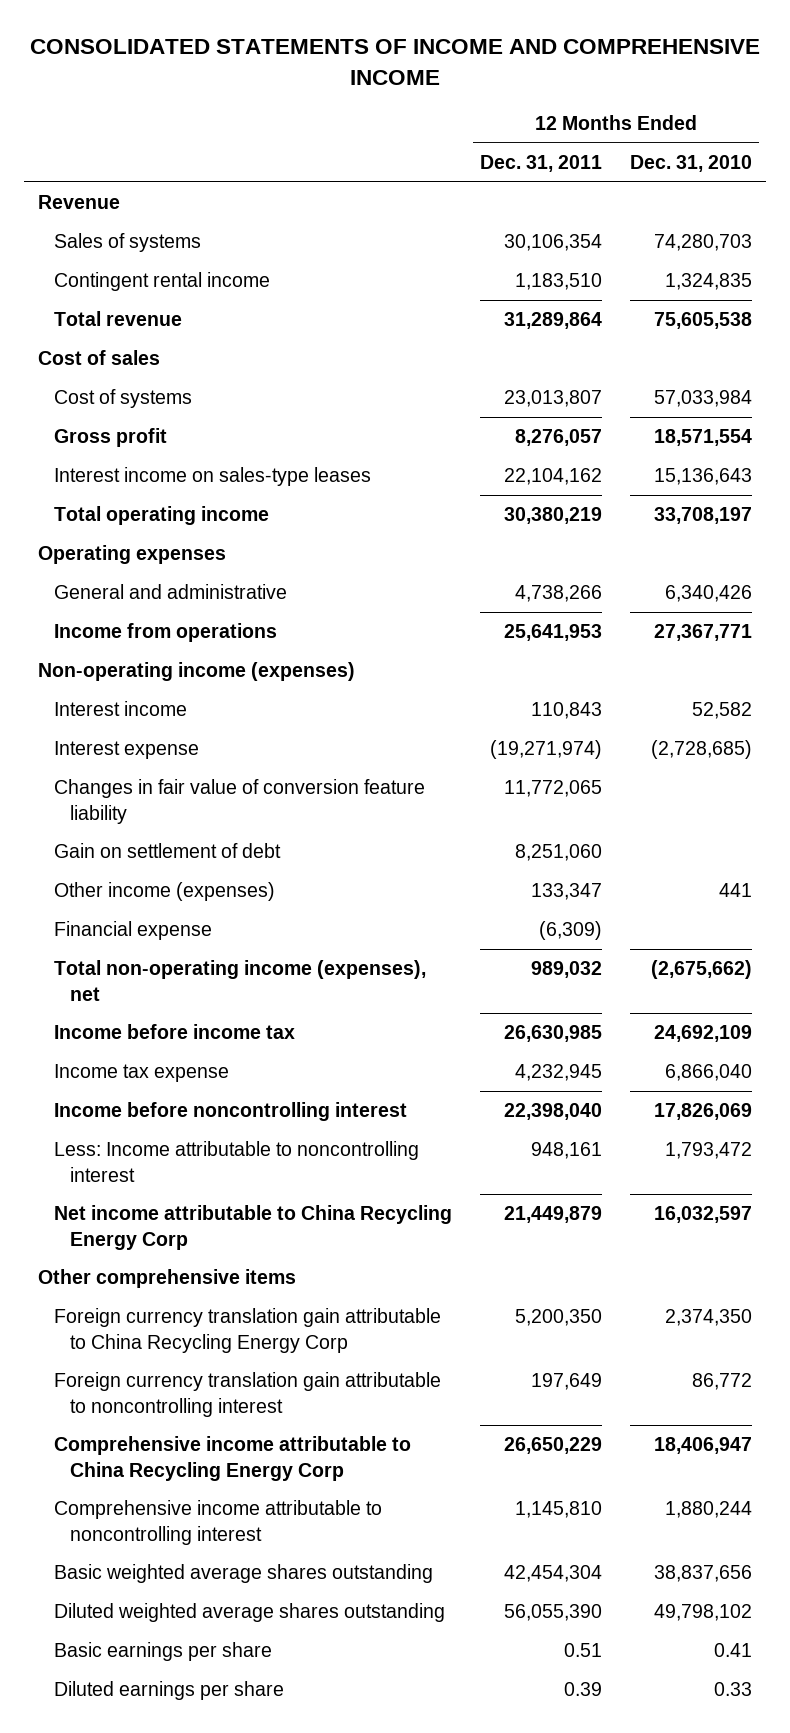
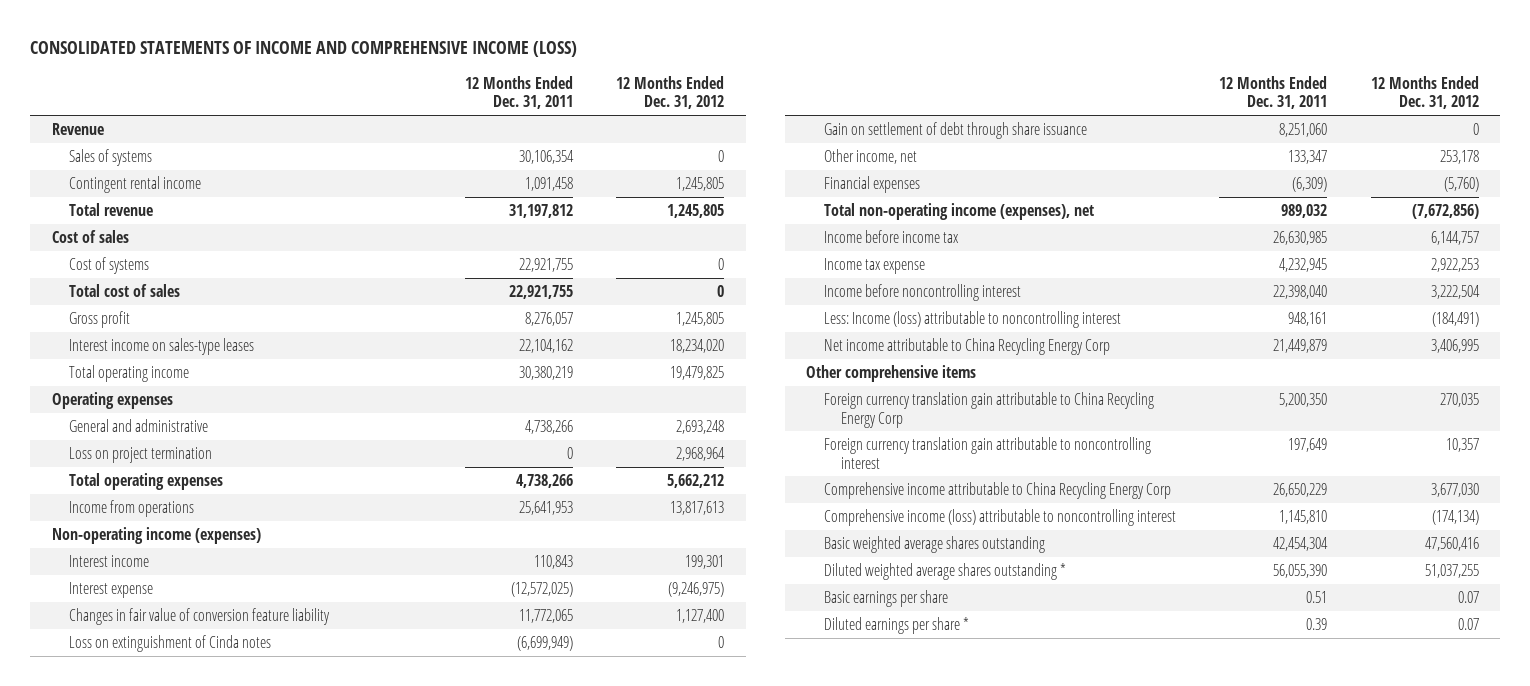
[30,39,761,85] CONSOLIDATED STATEMENTS OF INCOME AND COMPREHENSIVE INCOME -> [30,41,578,58] CONSOLIDATED STATEMENTS OF INCOME AND COMPREHENSIVE INCOME (LOSS)
[630,155,753,173] Dec. 31, 2010 -> none
none -> [616,75,725,110] 12 Months Ended Dec. 31, 2012
[515,273,603,291] 1,183,510 -> [524,176,573,191] 1,091,458
[504,312,603,330] 31,289,864 -> [508,203,573,218] 31,197,812
[504,390,603,408] 23,013,807 -> [518,257,573,272] 22,921,755
none -> [69,283,181,297] Total cost of sales
none -> [69,446,213,463] Loss on project termination
none -> [69,472,224,490] Total operating expenses
[490,740,603,760] (19,271,974) -> [510,581,573,597] (12,572,025)
[54,843,282,859] Gain on settlement of debt -> [69,634,272,652] Loss on extinguishment of Cinda notes
[515,844,603,862] 8,251,060 -> [516,635,573,651] (6,699,949)
none -> [823,121,1087,139] Gain on settlement of debt through share issuance
[54,882,276,902] Other income (expenses) -> [823,148,917,164] Other income, net
[54,921,213,941] Financial expense -> [823,175,920,193] Financial expenses
[54,1141,420,1182] Less: Income attributable to noncontrolling interest -> [823,310,1121,328] Less: Income (loss) attributable to noncontrolling interest
[54,1500,383,1545] Comprehensive income attributable to noncontrolling interest -> [823,508,1176,526] Comprehensive income (loss) attributable to noncontrolling interest
[54,1603,446,1623] Diluted weighted average shares outstanding -> [823,562,1066,580] Diluted weighted average shares outstanding *
[54,1681,285,1701] Diluted earnings per share -> [823,616,969,634] Diluted earnings per share *

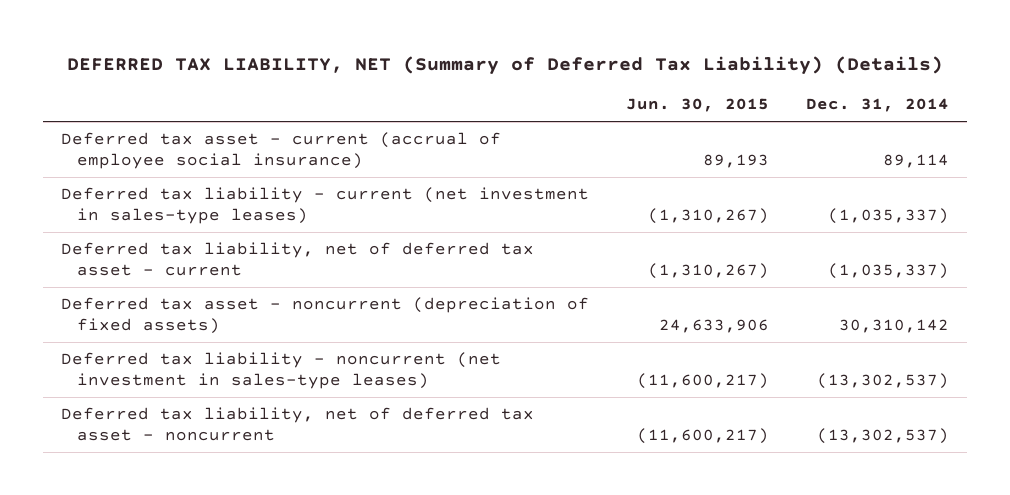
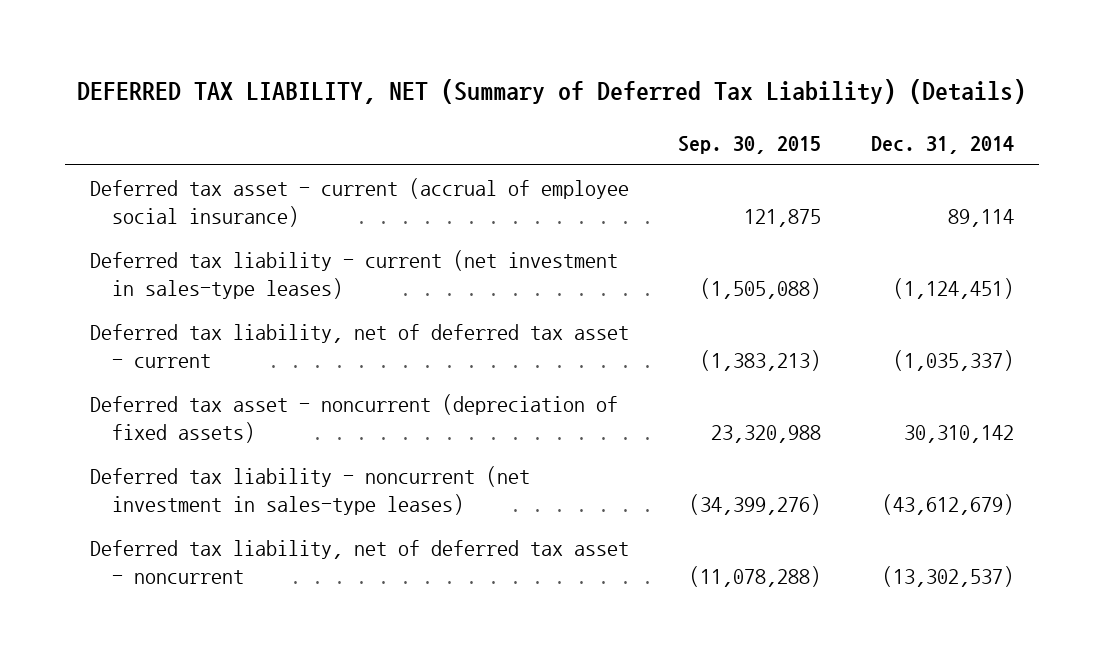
[626,98,770,113] Jun. 30, 2015 -> none
none -> [678,135,822,154] Sep. 30, 2015
[828,207,950,224] (1,035,337) -> [892,278,1014,300] (1,124,451)
[817,372,950,389] (13,302,537) -> [881,494,1014,516] (43,612,679)

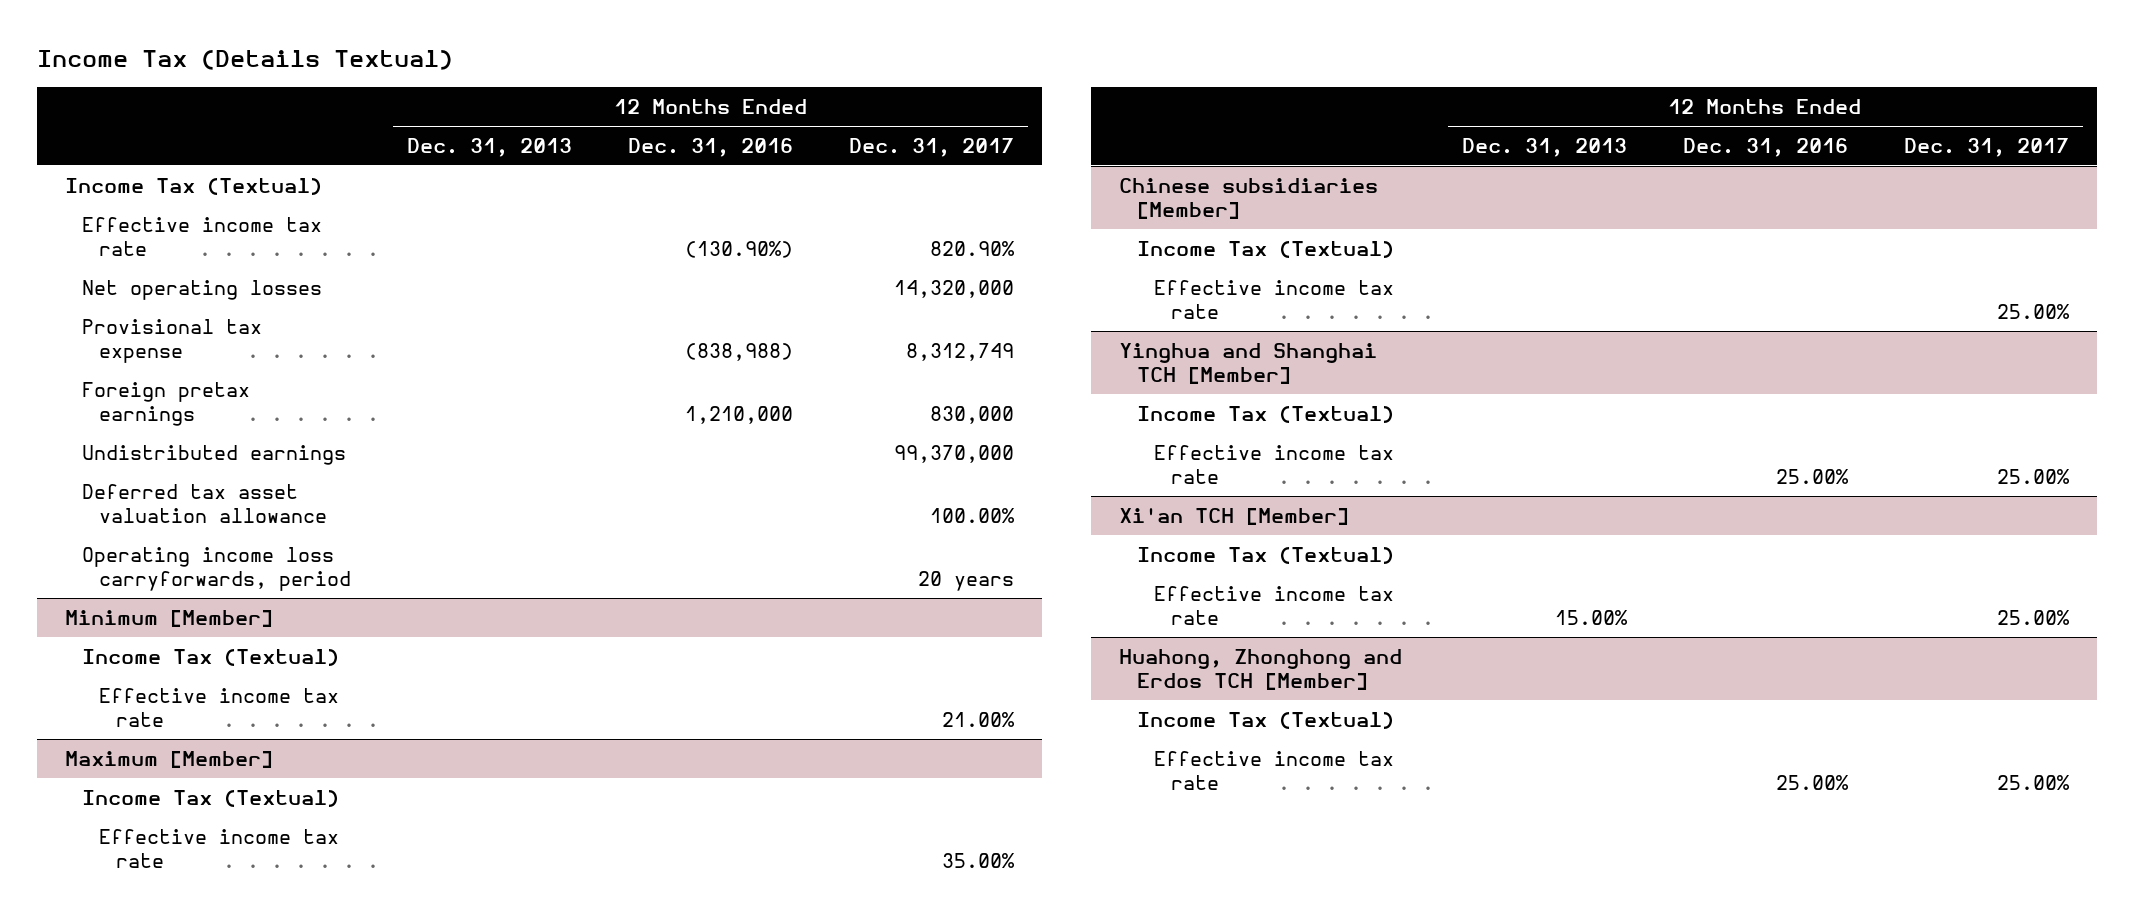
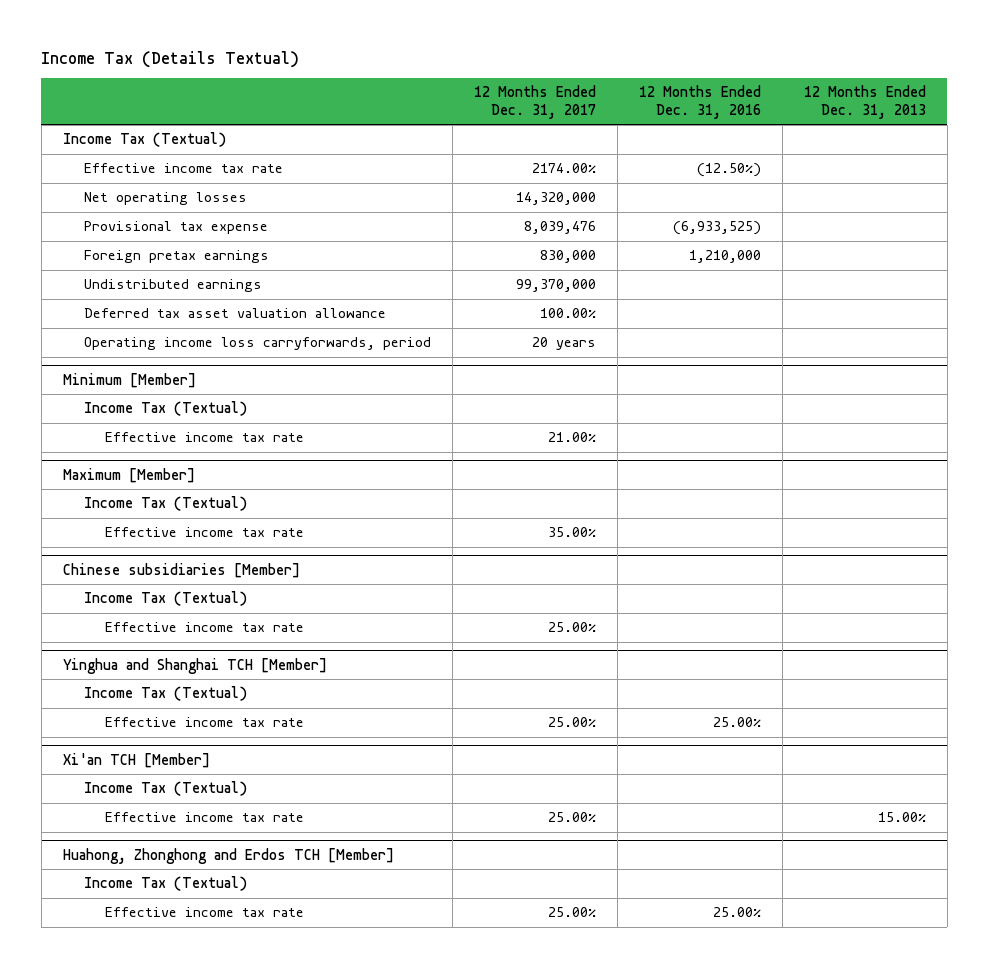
[685,240,794,258] (130.90%) -> [696,163,761,178] (12.50%)
[930,240,1016,256] 820.90% -> [531,163,596,174] 2174.00%
[685,342,794,361] (838,988) -> [672,221,761,236] (6,933,525)
[906,342,1015,361] 8,312,749 -> [523,221,596,235] 8,039,476

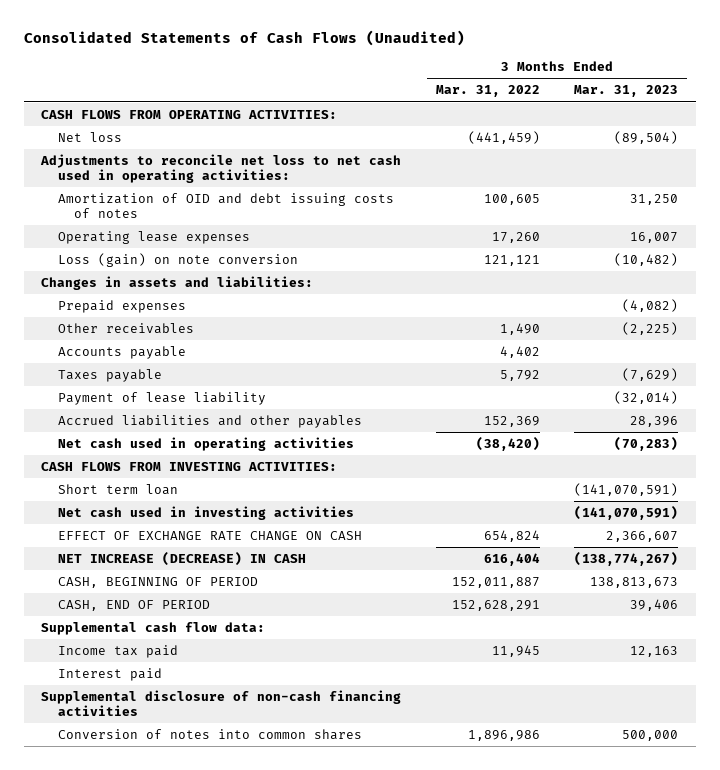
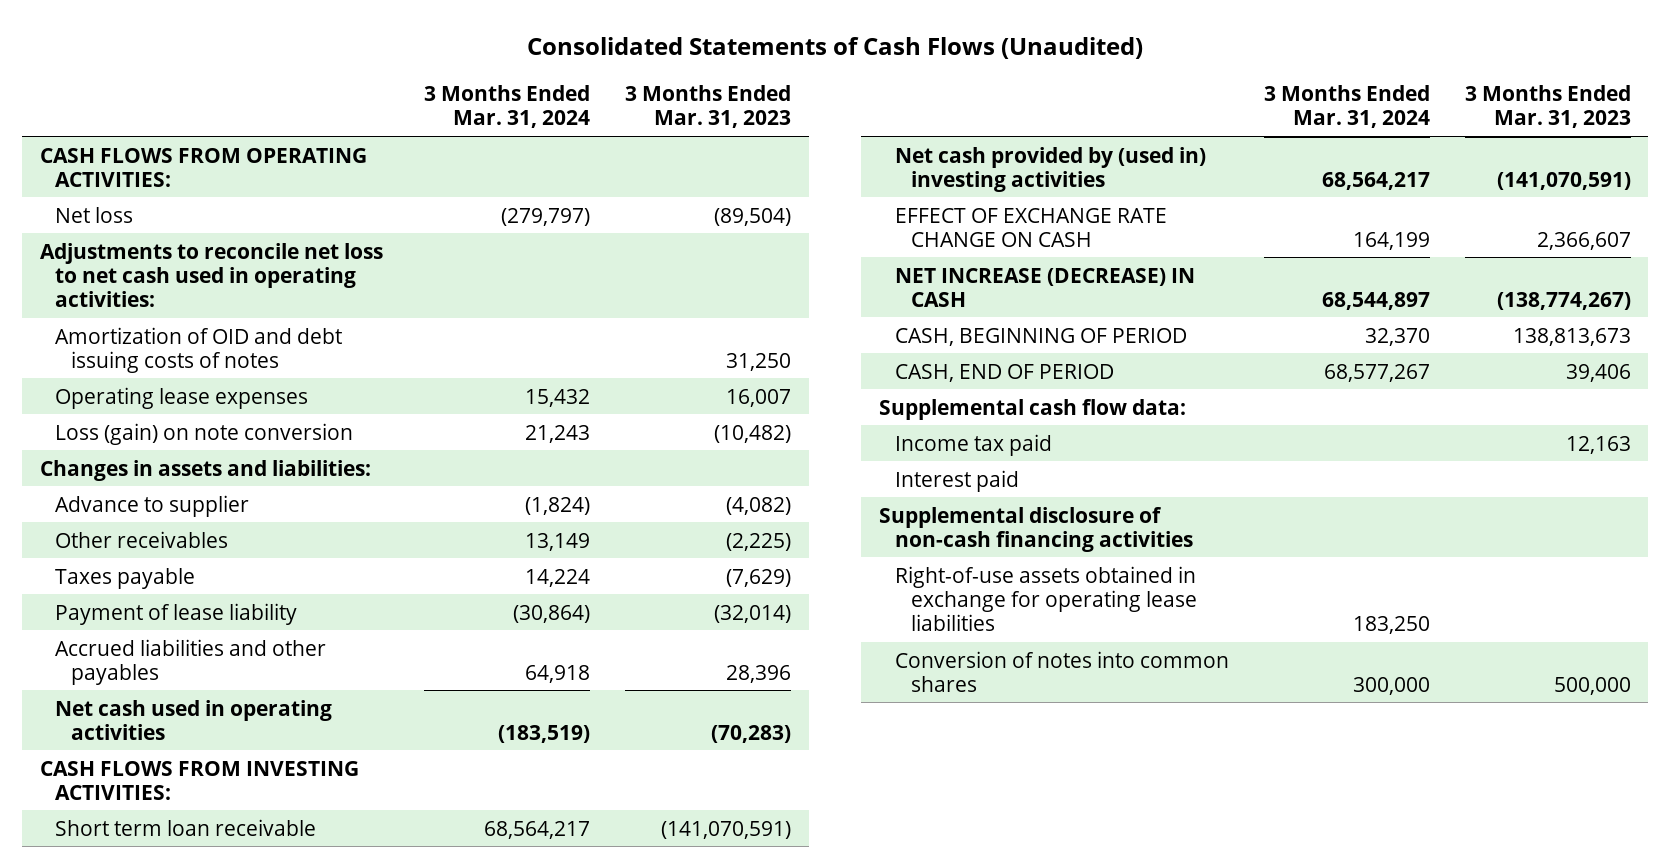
[435,85,540,98] Mar. 31, 2022 -> none
none -> [424,85,591,129] 3 Months Ended Mar. 31, 2024
[57,299,186,313] Prepaid expenses -> [55,494,250,517] Advance to supplier
[57,345,186,359] Accounts payable -> none
[57,483,178,495] Short term loan -> [55,818,317,836] Short term loan receivable
[57,505,354,520] Net cash used in investing activities -> [894,146,1206,192] Net cash provided by (used in) investing activities
none -> [894,565,1197,631] Right-of-use assets obtained in exchange for operating lease liabilities

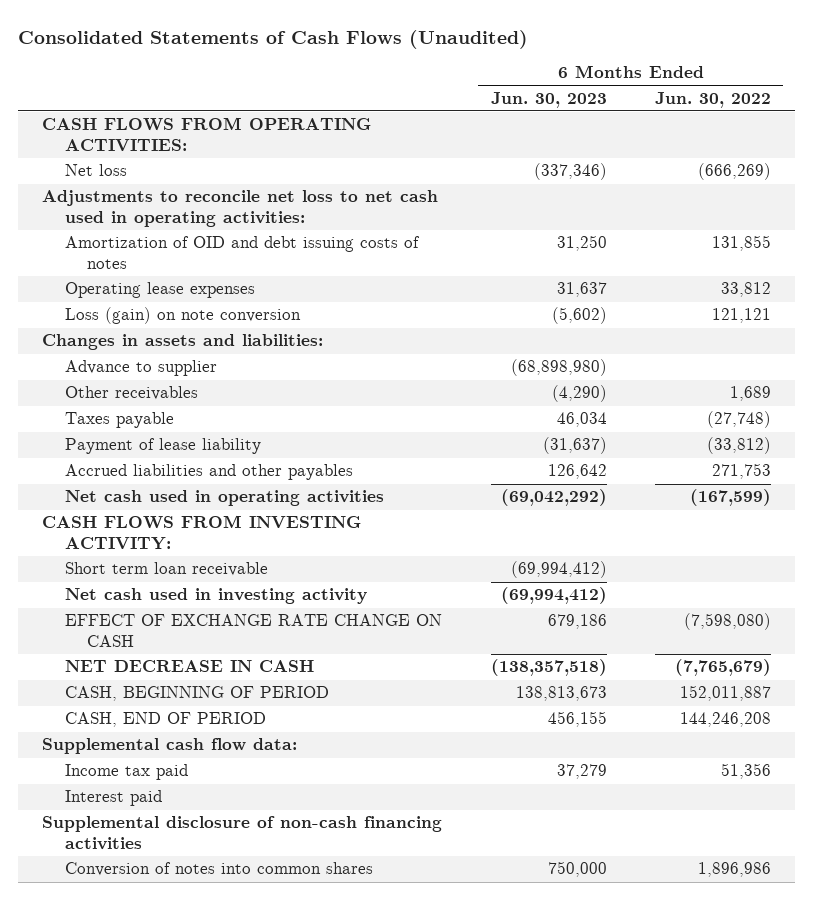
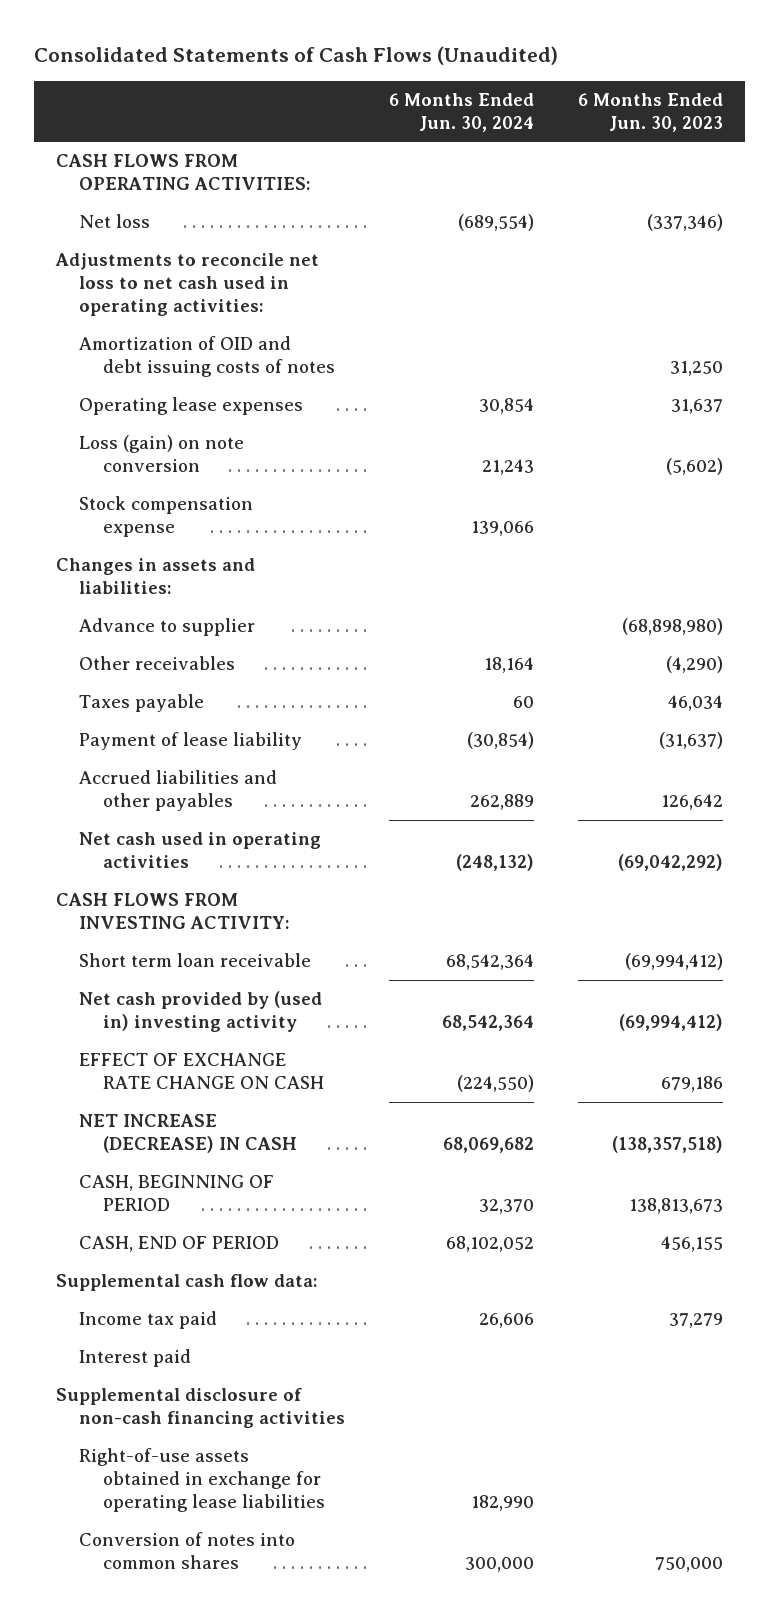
[654,91,771,108] Jun. 30, 2022 -> none
none -> [389,92,535,132] 6 Months Ended Jun. 30, 2024
none -> [79,496,254,538] Stock compensation expense
[64,588,367,605] Net cash used in investing activity -> [79,991,323,1033] Net cash provided by (used in) investing activity
[64,660,314,673] NET DECREASE IN CASH -> [79,1114,298,1154] NET INCREASE (DECREASE) IN CASH
none -> [79,1448,326,1513] Right-of-use assets obtained in exchange for operating lease liabilities

